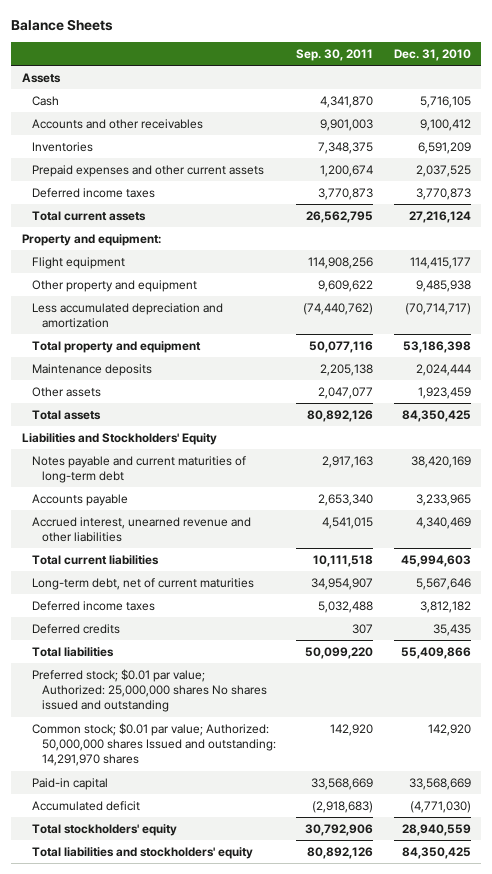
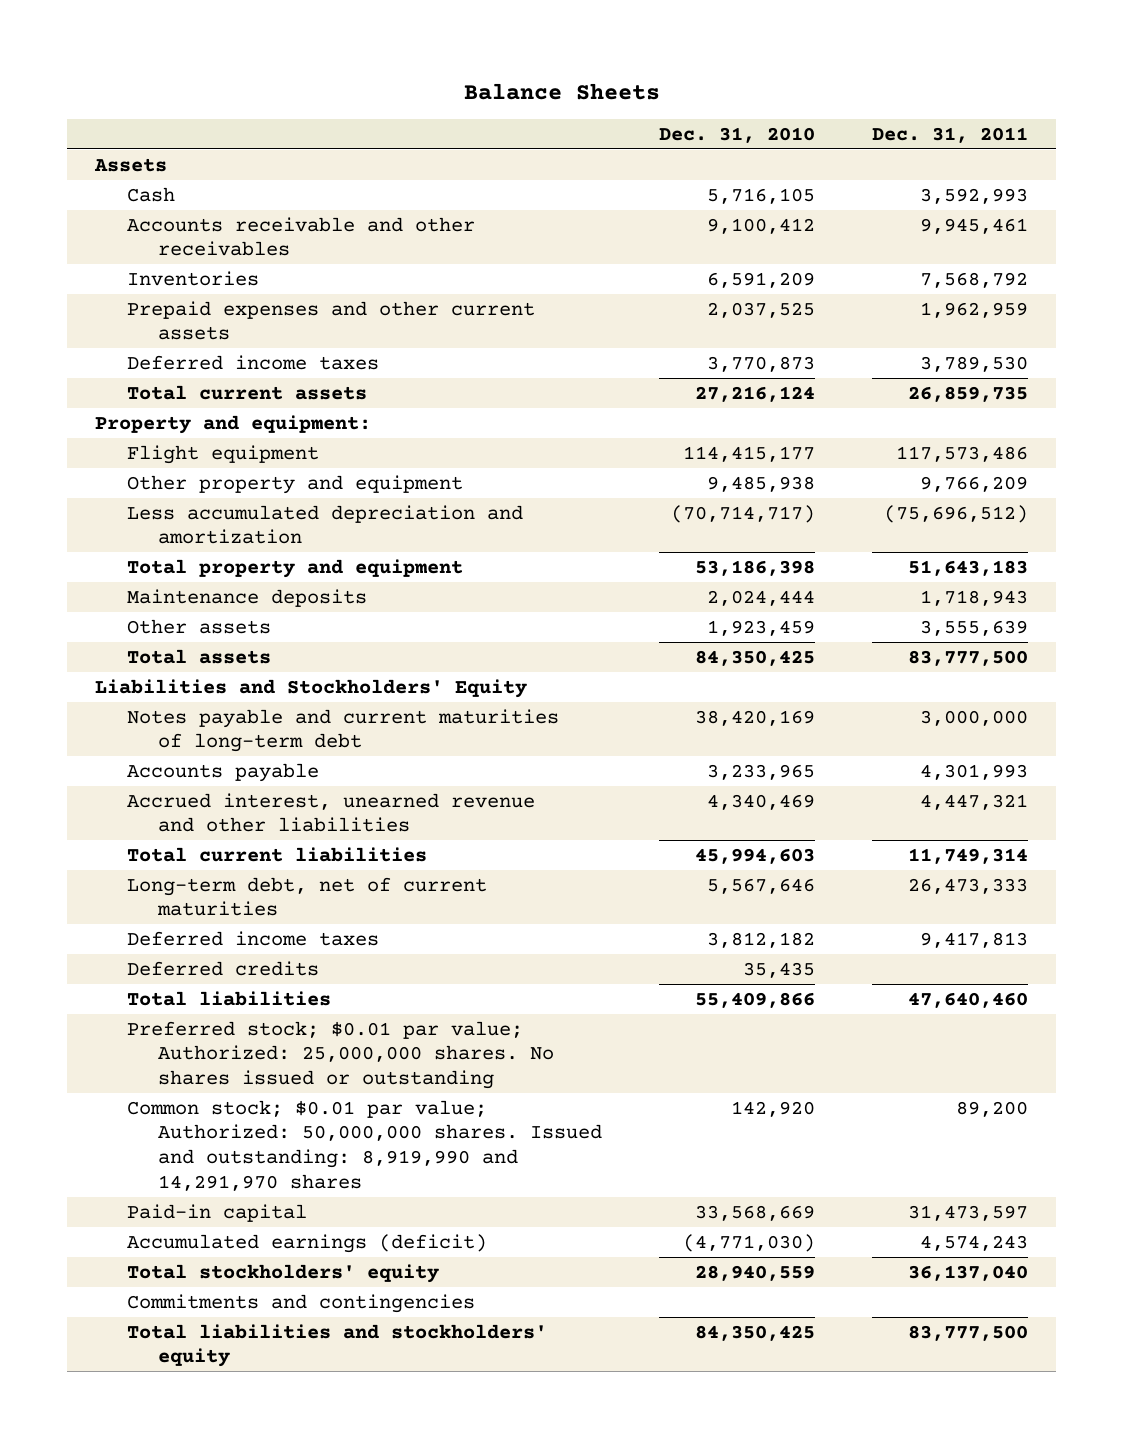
[296,49,374,62] Sep. 30, 2011 -> none
none -> [871,126,1028,143] Dec. 31, 2011
[31,118,203,129] Accounts and other receivables -> [126,216,475,257] Accounts receivable and other receivables
[31,668,268,713] Preferred stock; $0.01 par value; Authorized: 25,000,000 shares No shares issued and outstanding -> [126,1020,555,1090] Preferred stock; $0.01 par value; Authorized: 25,000,000 shares. No shares issued or outstanding
[31,722,277,767] Common stock; $0.01 par value; Authorized: 50,000,000 shares Issued and outstanding: 14,291,970 shares -> [126,1099,603,1191] Common stock; $0.01 par value; Authorized: 50,000,000 shares. Issued and outstanding: 8,919,990 and 14,291,970 shares
[31,800,140,811] Accumulated deficit -> [126,1233,487,1253] Accumulated earnings (deficit)
none -> [126,1293,475,1313] Commitments and contingencies

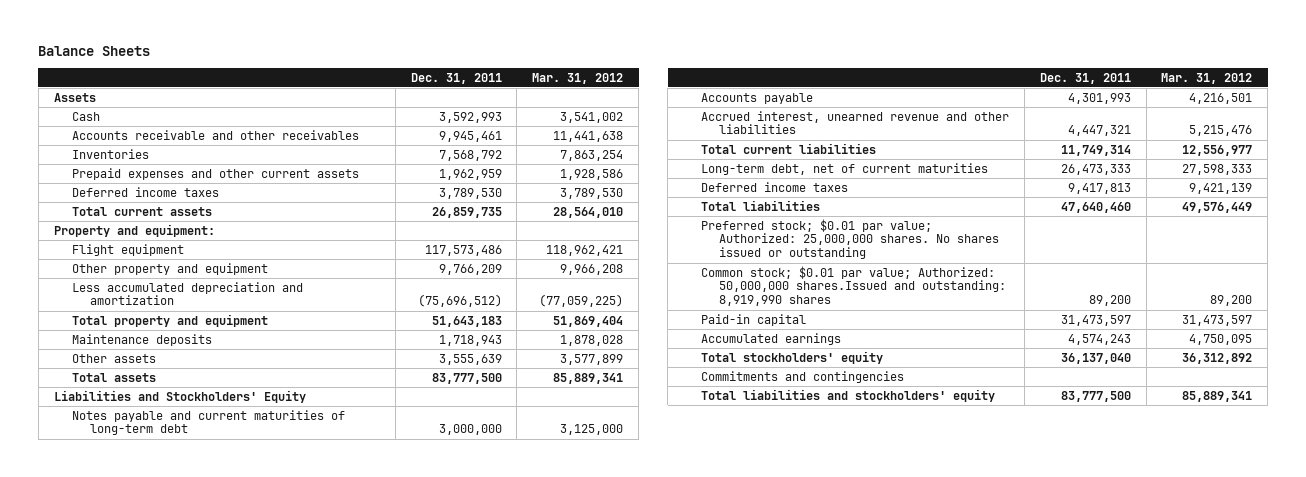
[659,126,816,143] Dec. 31, 2010 -> none
none -> [532,72,624,84] Mar. 31, 2012
[126,960,319,976] Deferred credits -> none
[126,1099,603,1191] Common stock; $0.01 par value; Authorized: 50,000,000 shares. Issued and outstanding: 8,919,990 and 14,291,970 shares -> [700,265,1007,307] Common stock; $0.01 par value; Authorized: 50,000,000 shares.Issued and outstanding: 8,919,990 shares
[126,1233,487,1253] Accumulated earnings (deficit) -> [700,332,841,345] Accumulated earnings

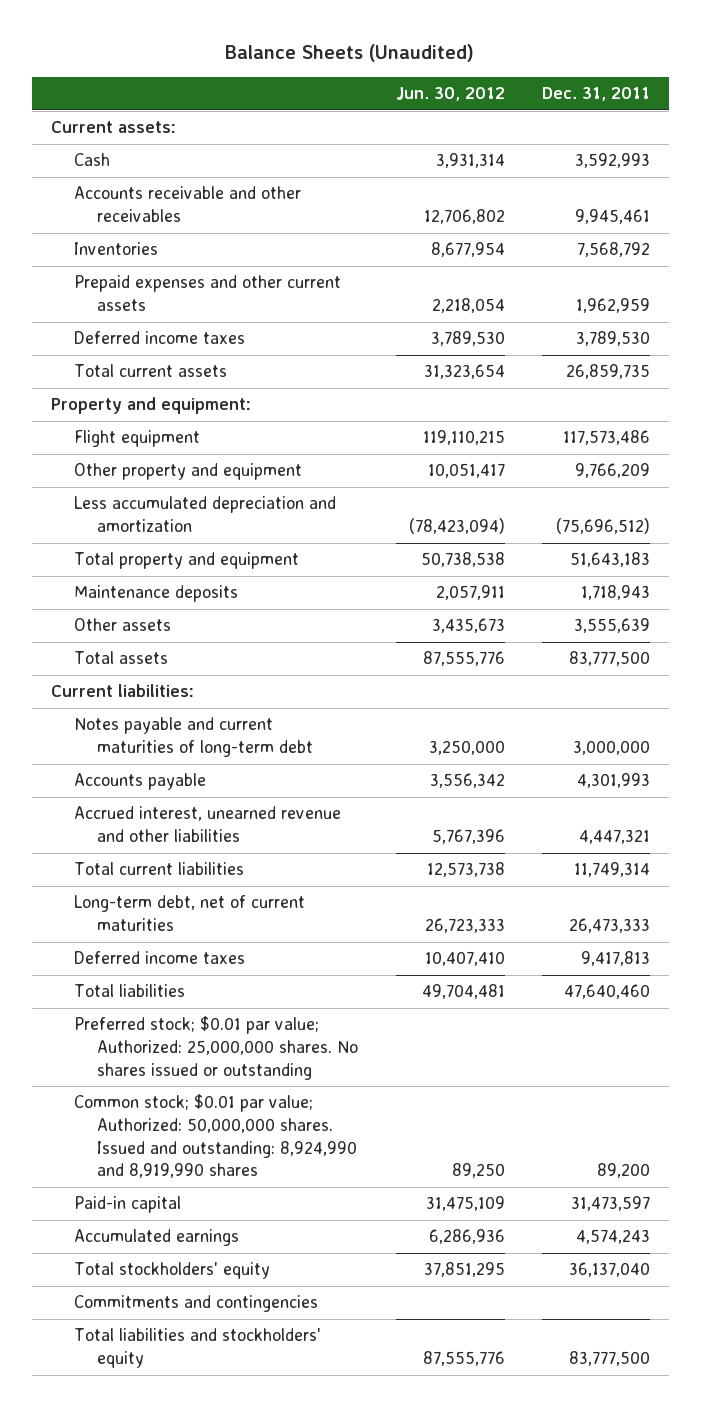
[38,46,151,57] Balance Sheets -> [225,44,475,63] Balance Sheets (Unaudited)
[532,72,624,84] Mar. 31, 2012 -> none
none -> [395,86,505,101] Jun. 30, 2012
[53,92,96,102] Assets -> [50,121,176,134] Current assets:
[53,389,306,403] Liabilities and Stockholders' Equity -> none
none -> [50,684,194,698] Current liabilities:
[700,265,1007,307] Common stock; $0.01 par value; Authorized: 50,000,000 shares.Issued and outstanding: 8,919,990 shares -> [73,1094,357,1179] Common stock; $0.01 par value; Authorized: 50,000,000 shares. Issued and outstanding: 8,924,990 and 8,919,990 shares

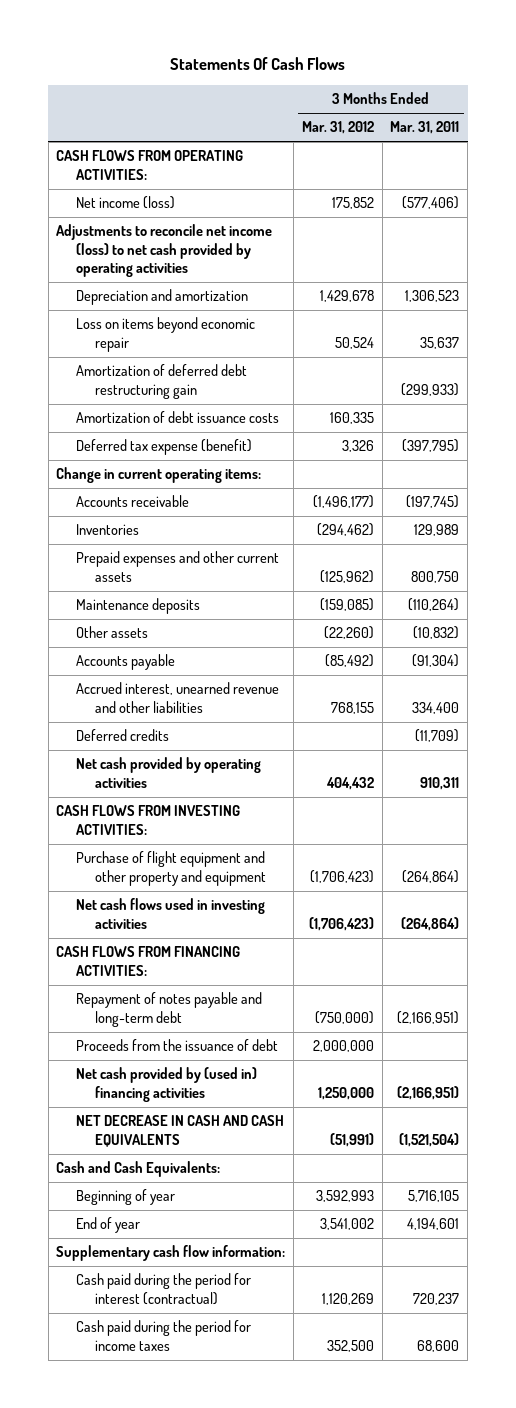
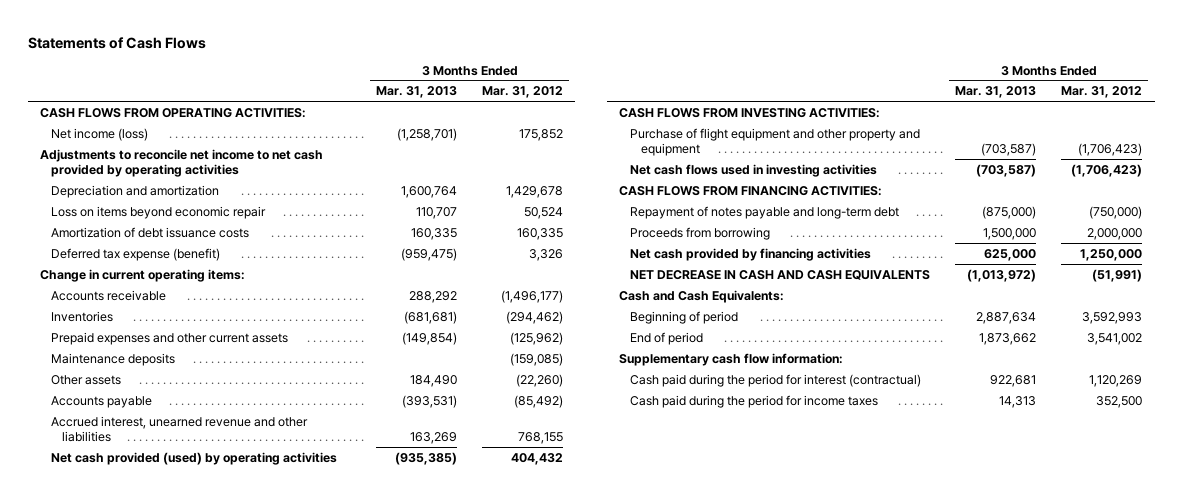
[169,57,345,71] Statements Of Cash Flows -> [27,36,206,49] Statements of Cash Flows
[390,121,460,135] Mar. 31, 2011 -> none
none -> [376,86,458,99] Mar. 31, 2013
[56,224,273,277] Adjustments to reconcile net income (loss) to net cash provided by operating activities -> [40,148,324,178] Adjustments to reconcile net income to net cash provided by operating activities
[75,364,247,399] Amortization of deferred debt restructuring gain -> none
[75,729,169,742] Deferred credits -> none
[75,757,261,788] Net cash provided by operating activities -> [51,451,338,465] Net cash provided (used) by operating activities
[75,1039,278,1052] Proceeds from the issuance of debt -> [630,226,771,240] Proceeds from borrowing
[75,1067,257,1102] Net cash provided by (used in) financing activities -> [630,247,872,261] Net cash provided by financing activities
[75,1189,175,1206] Beginning of year -> [630,310,739,324] Beginning of period
[75,1217,140,1234] End of year -> [630,331,704,345] End of period

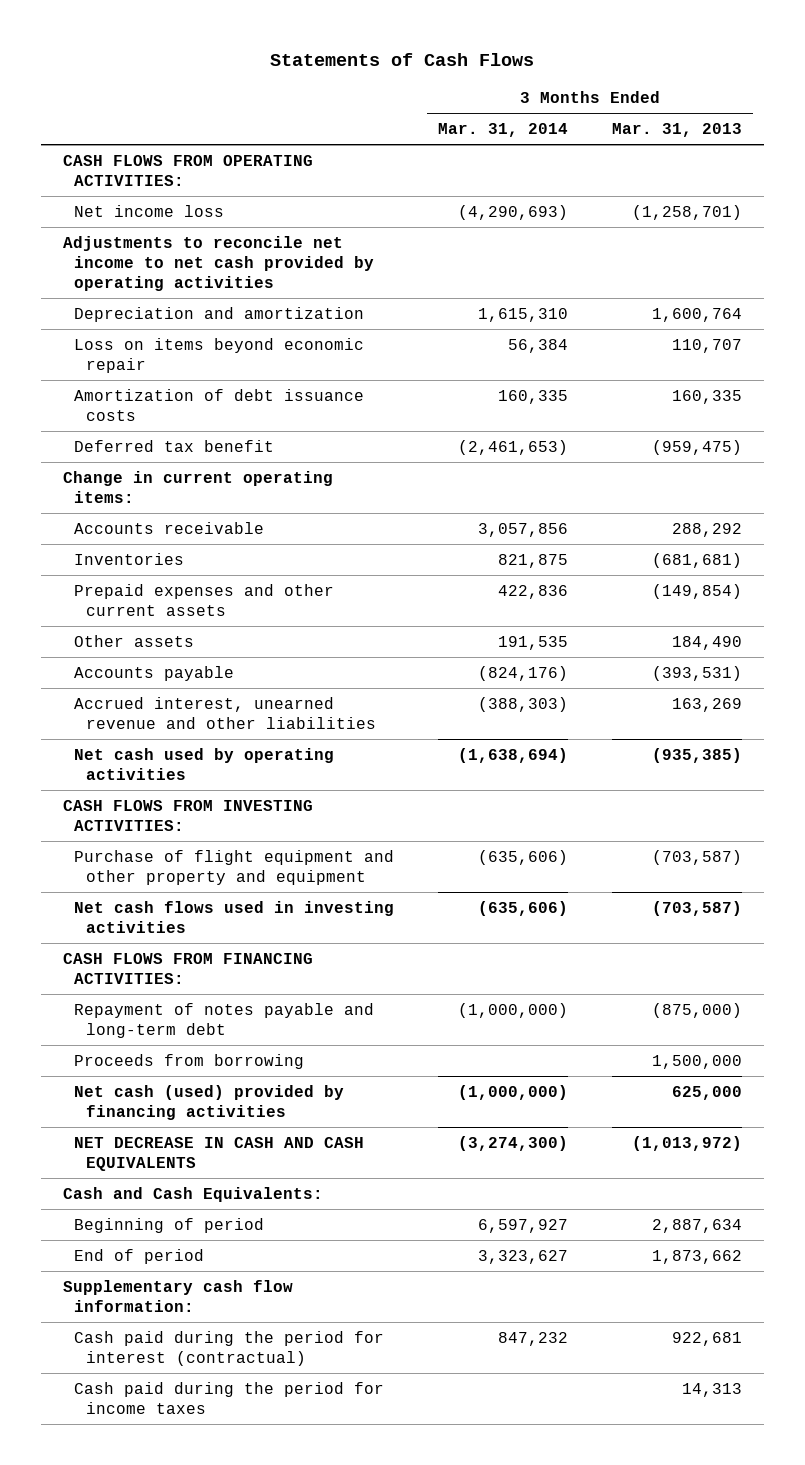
[482,86,564,99] Mar. 31, 2012 -> none
none -> [438,123,569,138] Mar. 31, 2014
[51,127,149,141] Net income (loss) -> [74,204,225,217] Net income loss
[51,247,221,261] Deferred tax expense (benefit) -> [74,439,275,452] Deferred tax benefit
[51,352,176,366] Maintenance deposits -> none
[51,451,338,465] Net cash provided (used) by operating activities -> [74,747,335,780] Net cash used by operating activities
[630,247,872,261] Net cash provided by financing activities -> [74,1084,345,1120] Net cash (used) provided by financing activities

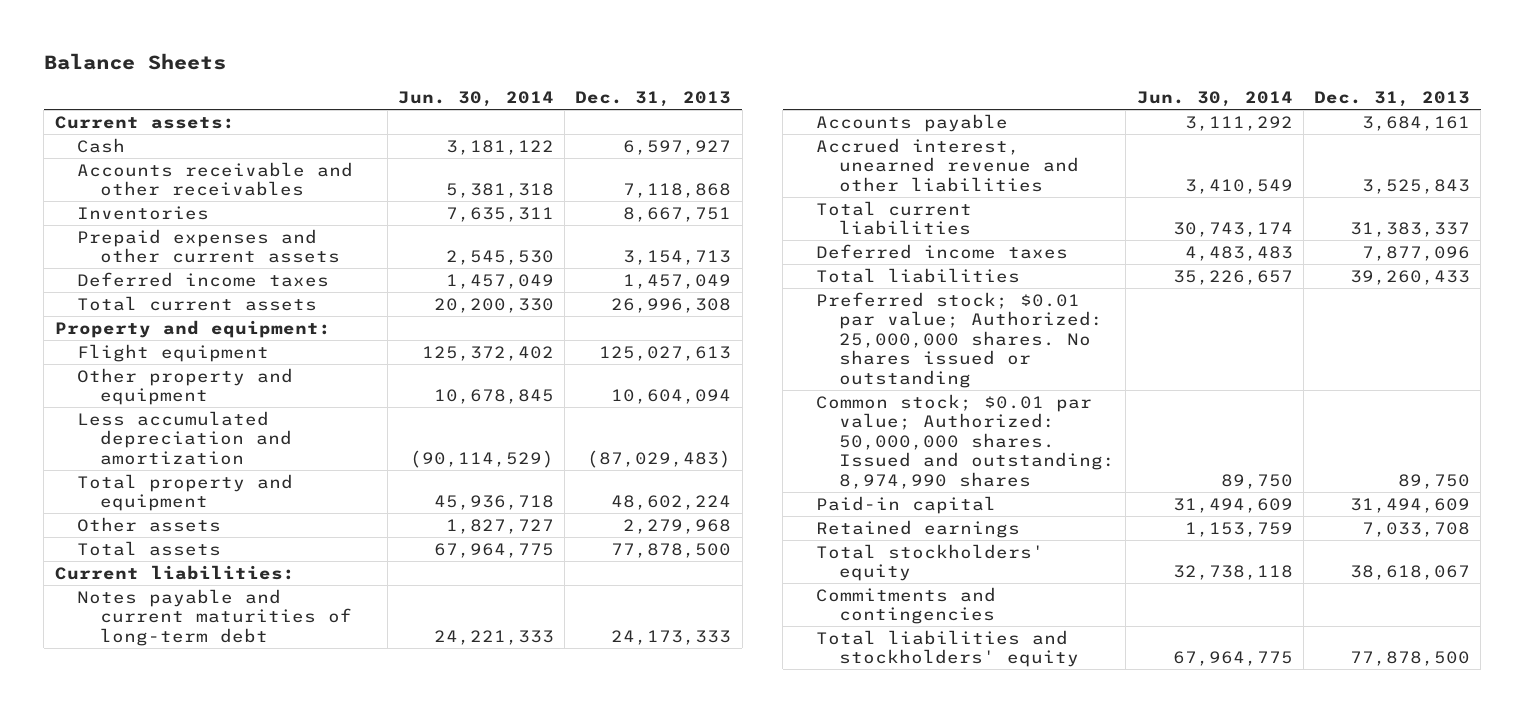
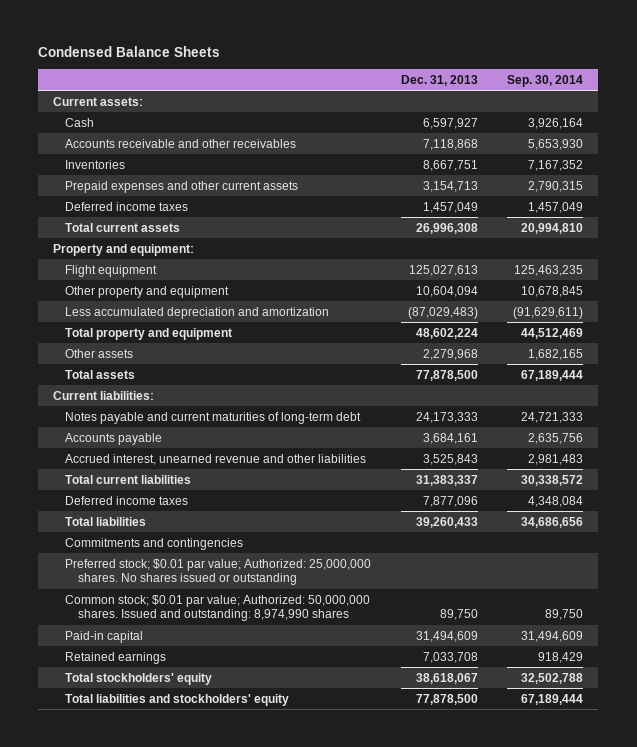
[43,53,226,71] Balance Sheets -> [38,45,221,57] Condensed Balance Sheets
[397,91,554,108] Jun. 30, 2014 -> none
none -> [507,74,584,87] Sep. 30, 2014
[816,586,997,625] Commitments and contingencies -> [65,537,244,550] Commitments and contingencies

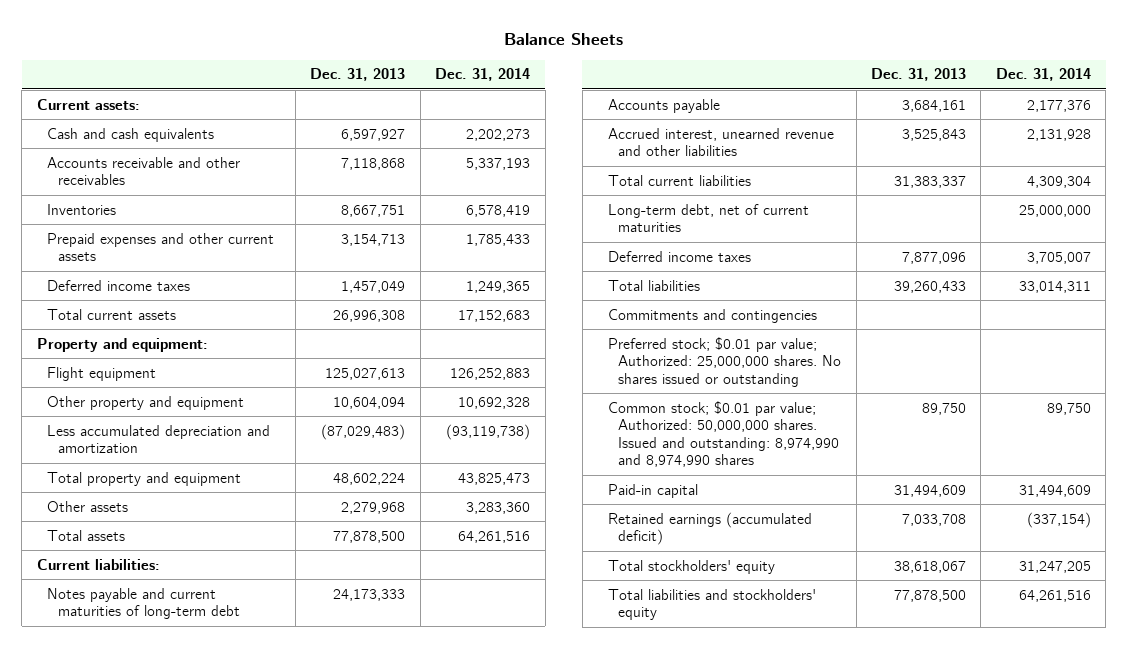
[38,45,221,57] Condensed Balance Sheets -> [503,32,623,45] Balance Sheets
[507,74,584,87] Sep. 30, 2014 -> none
none -> [435,68,531,82] Dec. 31, 2014
[65,117,95,127] Cash -> [47,127,215,142] Cash and cash equivalents
none -> [607,203,809,233] Long-term debt, net of current maturities
[65,594,371,622] Common stock; $0.01 par value; Authorized: 50,000,000 shares. Issued and outstanding: 8,974,990 shares -> [607,400,840,468] Common stock; $0.01 par value; Authorized: 50,000,000 shares. Issued and outstanding: 8,974,990 and 8,974,990 shares
[65,651,167,664] Retained earnings -> [607,511,812,546] Retained earnings (accumulated deficit)

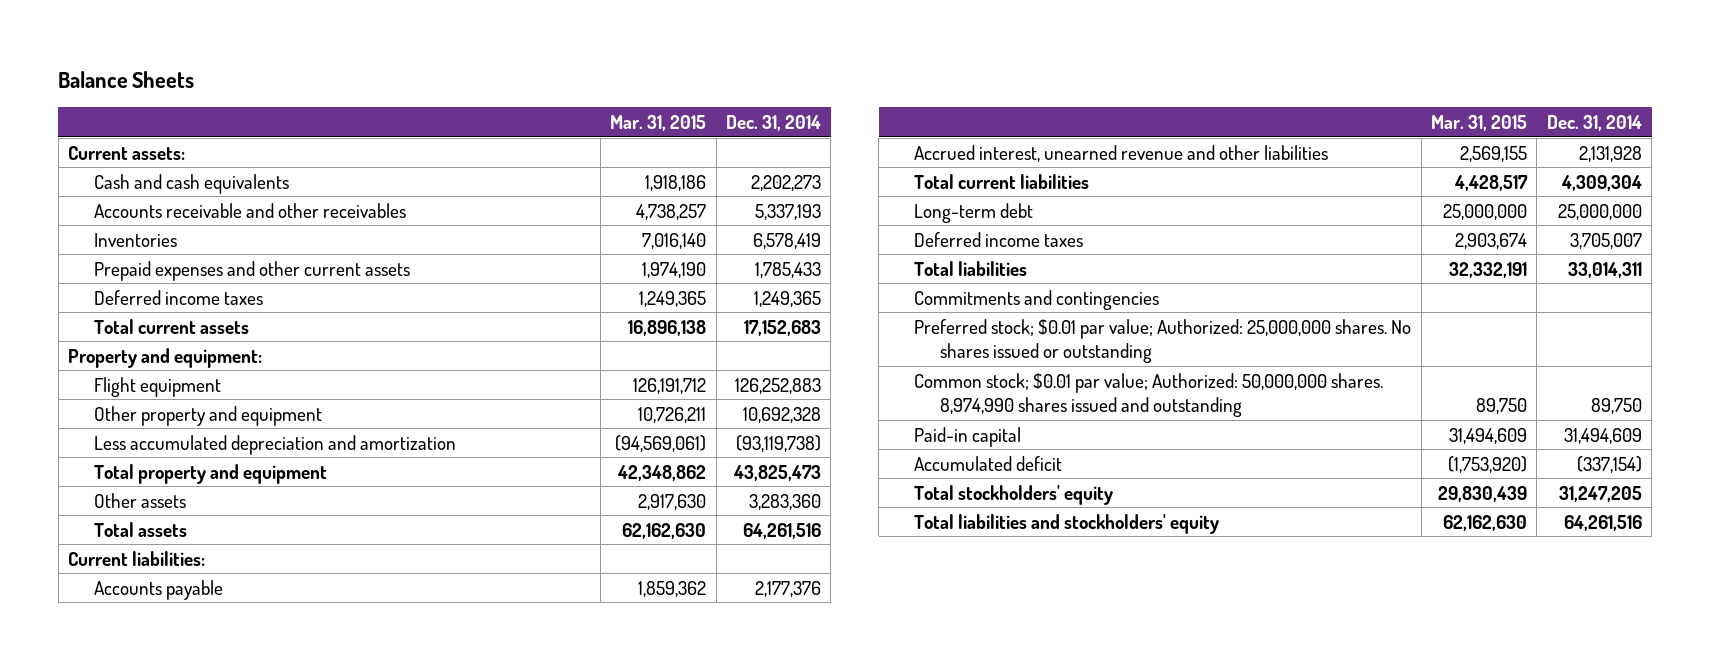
[310,68,406,82] Dec. 31, 2013 -> none
none -> [610,114,707,131] Mar. 31, 2015
[47,587,240,620] Notes payable and current maturities of long-term debt -> none
[607,203,809,233] Long-term debt, net of current maturities -> [914,202,1034,223] Long-term debt
[607,400,840,468] Common stock; $0.01 par value; Authorized: 50,000,000 shares. Issued and outstanding: 8,974,990 and 8,974,990 shares -> [914,372,1384,418] Common stock; $0.01 par value; Authorized: 50,000,000 shares. 8,974,990 shares issued and outstanding
[607,511,812,546] Retained earnings (accumulated deficit) -> [914,455,1063,471] Accumulated deficit

